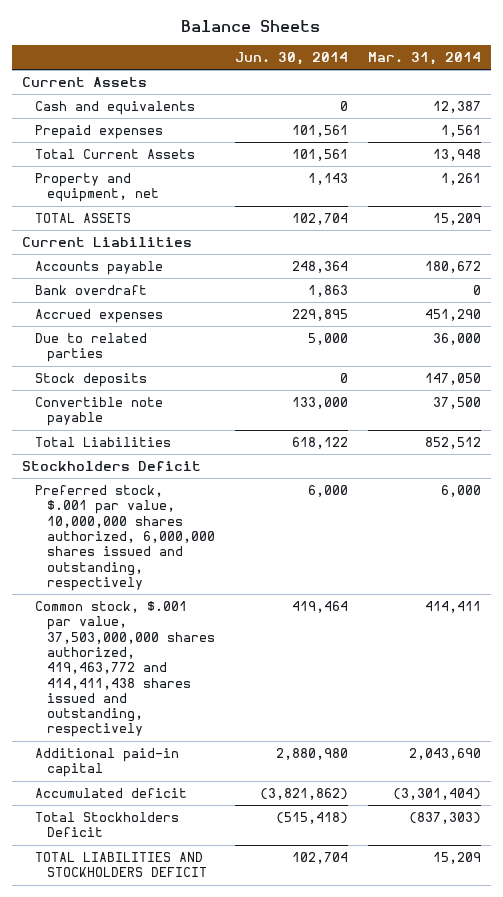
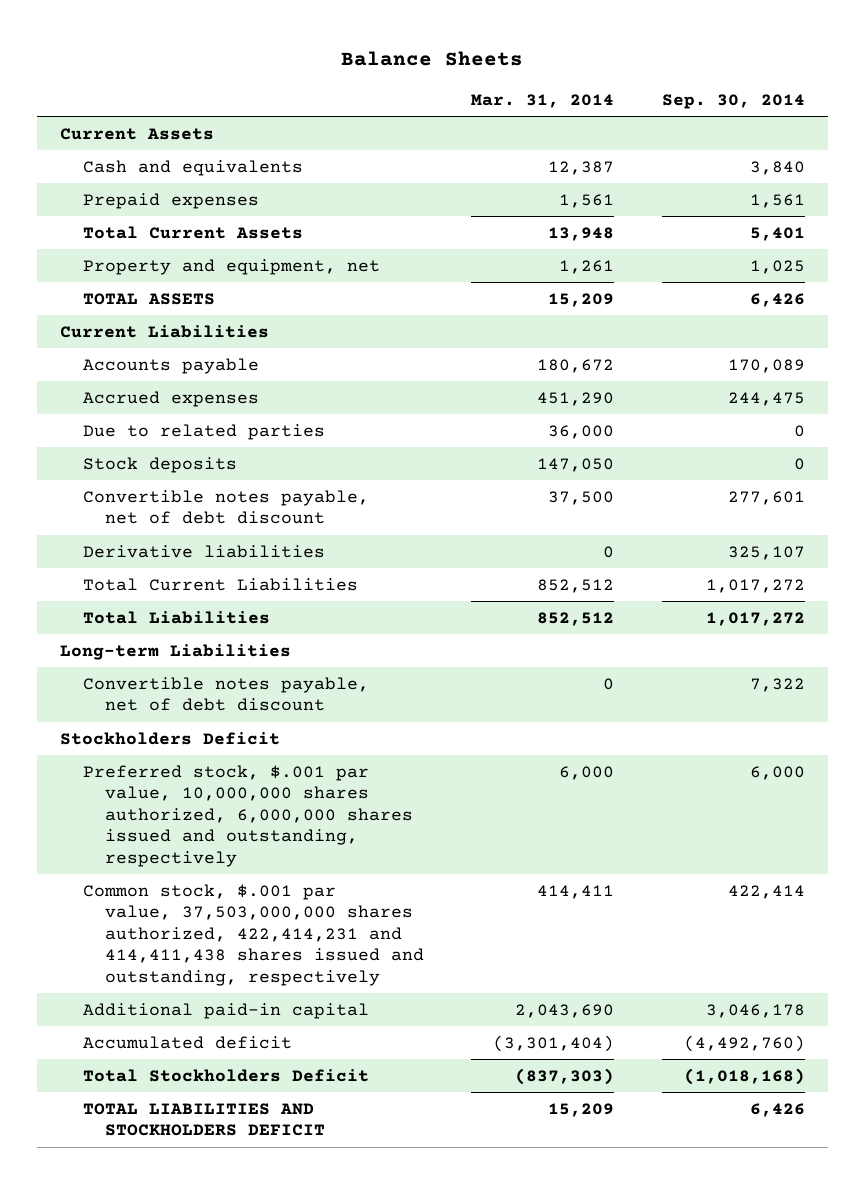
[235,52,349,66] Jun. 30, 2014 -> none
none -> [661,93,805,109] Sep. 30, 2014
[34,285,147,296] Bank overdraft -> none
[34,397,163,427] Convertible note payable -> [82,489,369,525] Convertible notes payable, net of debt discount
none -> [82,544,325,558] Derivative liabilities
none -> [82,577,358,591] Total Current Liabilities
none -> [60,643,292,660] Long-term Liabilities
none -> [82,676,369,712] Convertible notes payable, net of debt discount
[34,601,216,738] Common stock, $.001 par value, 37,503,000,000 shares authorized, 419,463,772 and 414,411,438 shares issued and outstanding, respectively -> [82,883,424,986] Common stock, $.001 par value, 37,503,000,000 shares authorized, 422,414,231 and 414,411,438 shares issued and outstanding, respectively

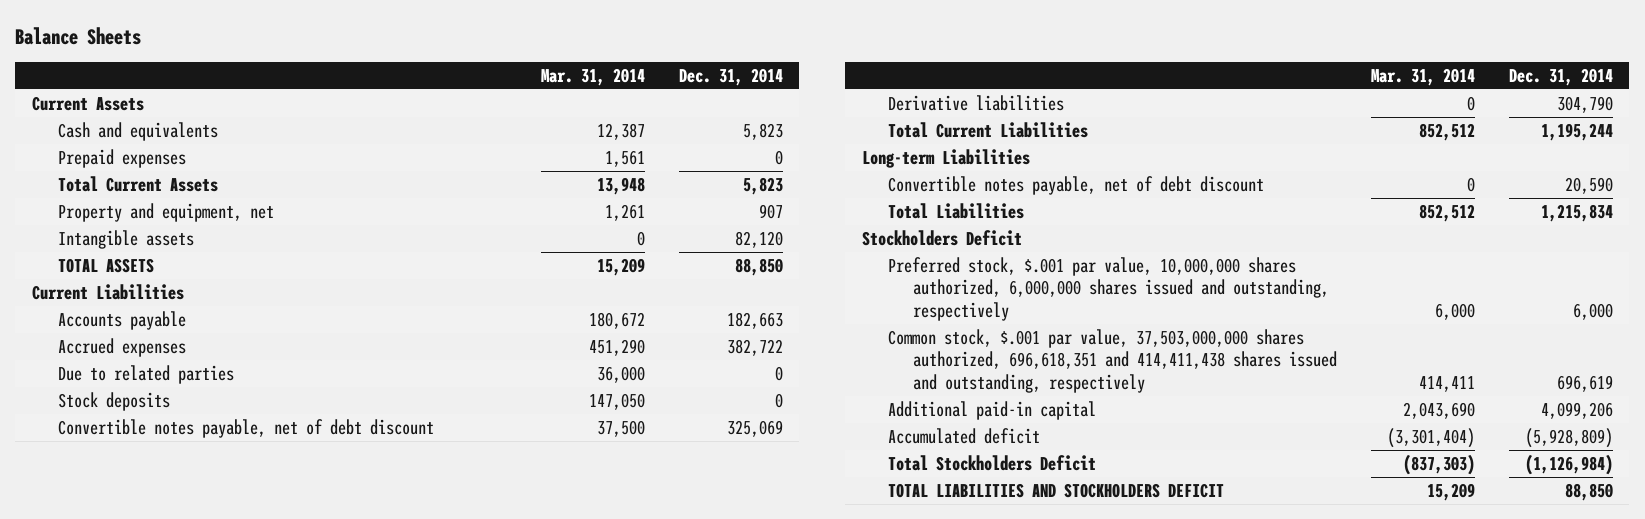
[661,93,805,109] Sep. 30, 2014 -> none
none -> [678,67,783,86] Dec. 31, 2014
none -> [57,229,194,249] Intangible assets
[82,610,270,624] Total Liabilities -> [887,202,1024,219] Total Liabilities
[82,883,424,986] Common stock, $.001 par value, 37,503,000,000 shares authorized, 422,414,231 and 414,411,438 shares issued and outstanding, respectively -> [887,328,1338,393] Common stock, $.001 par value, 37,503,000,000 shares authorized, 696,618,351 and 414,411,438 shares issued and outstanding, respectively

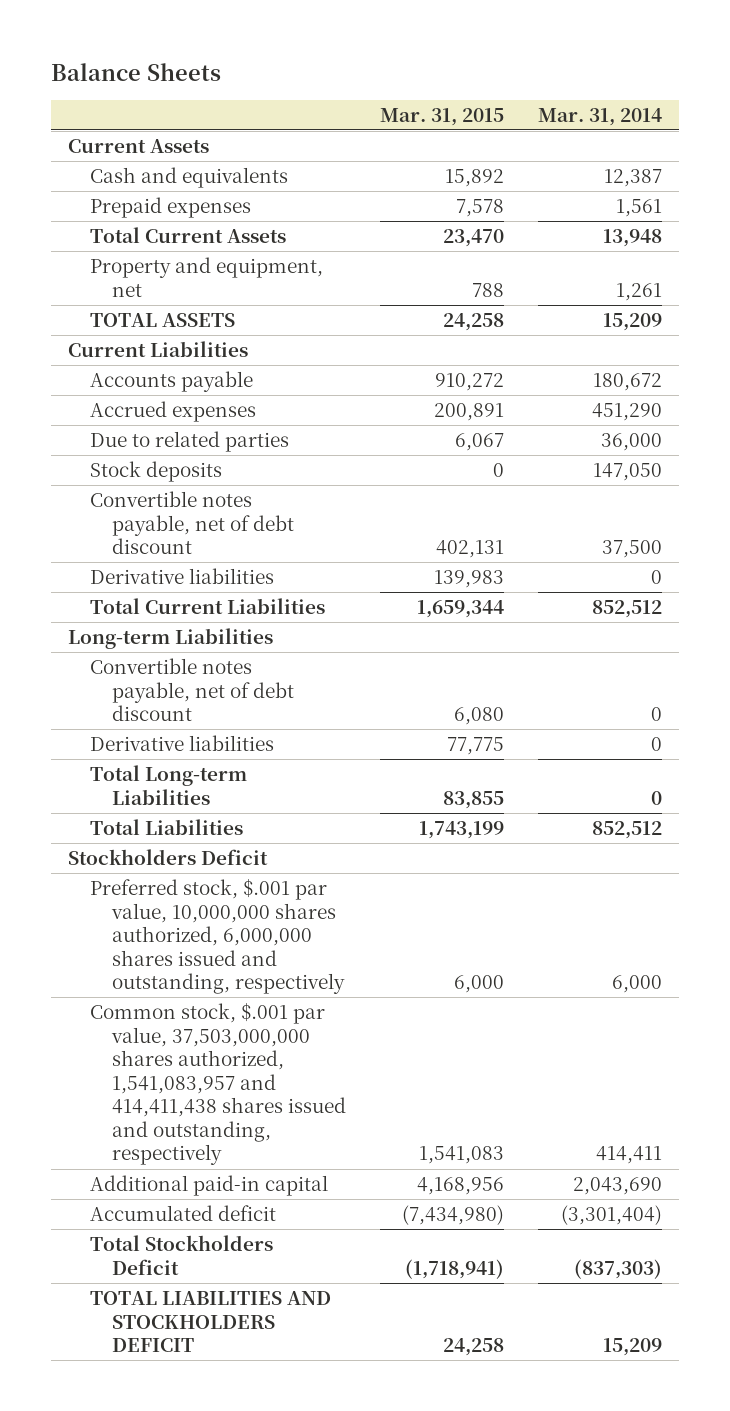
[678,67,783,86] Dec. 31, 2014 -> none
none -> [379,107,504,126] Mar. 31, 2015
[57,229,194,249] Intangible assets -> none
none -> [89,735,274,752] Derivative liabilities
none -> [89,765,247,805] Total Long-term Liabilities
[887,328,1338,393] Common stock, $.001 par value, 37,503,000,000 shares authorized, 696,618,351 and 414,411,438 shares issued and outstanding, respectively -> [89,1003,346,1166] Common stock, $.001 par value, 37,503,000,000 shares authorized, 1,541,083,957 and 414,411,438 shares issued and outstanding, respectively

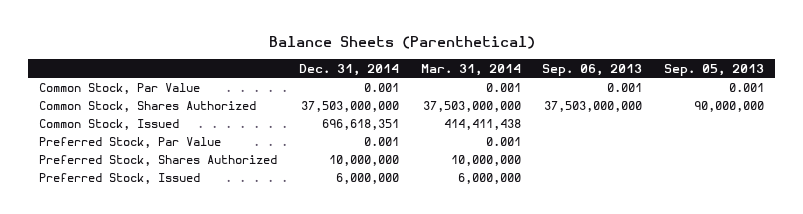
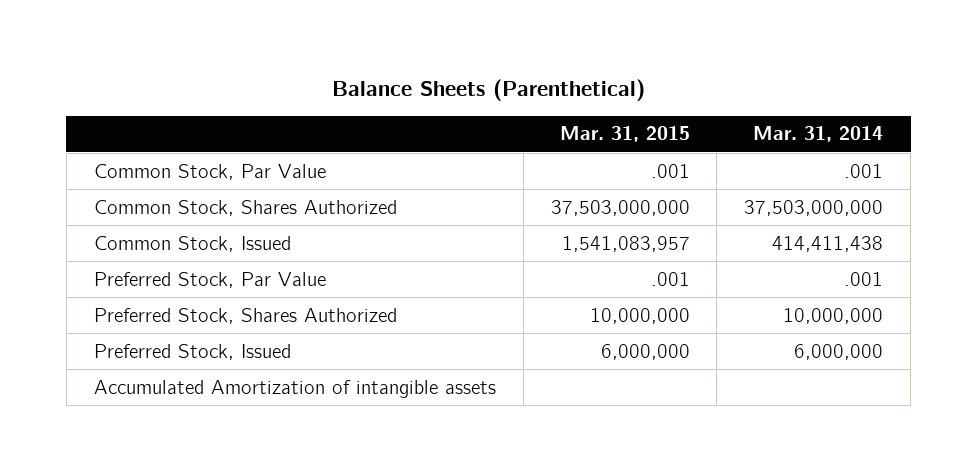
[298,63,399,76] Dec. 31, 2014 -> none
[542,63,643,76] Sep. 06, 2013 -> none
[663,63,764,76] Sep. 05, 2013 -> none
none -> [559,126,690,143] Mar. 31, 2015
[485,82,521,92] 0.001 -> [844,163,884,178] .001
[485,136,521,146] 0.001 -> [844,271,884,286] .001
none -> [93,379,496,398] Accumulated Amortization of intangible assets

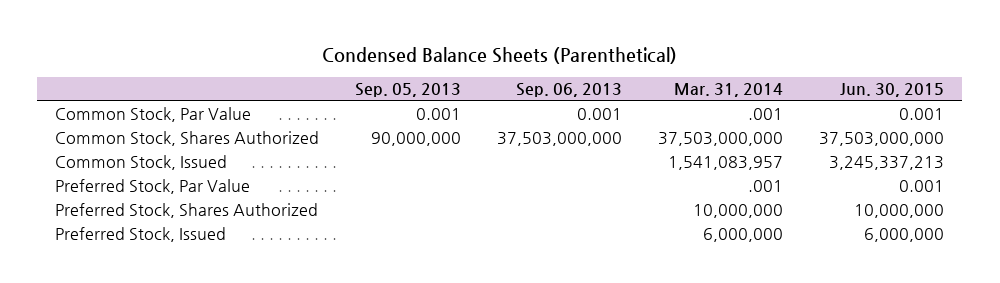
[331,79,645,102] Balance Sheets (Parenthetical) -> [321,47,677,65] Condensed Balance Sheets (Parenthetical)
[559,126,690,143] Mar. 31, 2015 -> none
none -> [355,83,462,98] Sep. 05, 2013
none -> [516,83,623,98] Sep. 06, 2013
none -> [840,83,945,98] Jun. 30, 2015
[772,235,884,252] 414,411,438 -> [668,156,784,171] 1,541,083,957
[93,379,496,398] Accumulated Amortization of intangible assets -> none

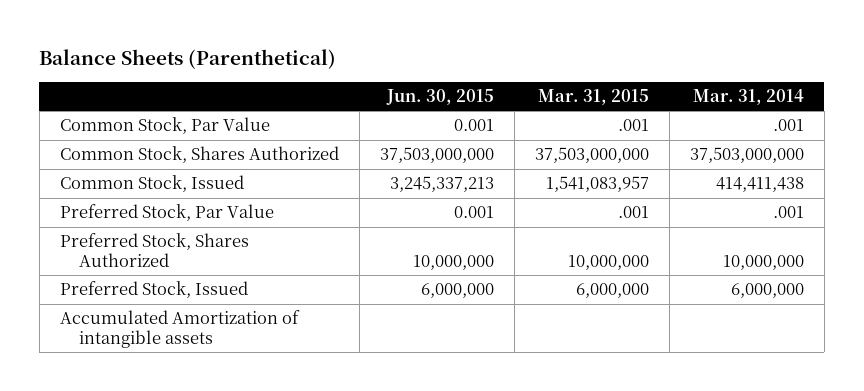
[321,47,677,65] Condensed Balance Sheets (Parenthetical) -> [39,49,337,70] Balance Sheets (Parenthetical)
[355,83,462,98] Sep. 05, 2013 -> none
[516,83,623,98] Sep. 06, 2013 -> none
none -> [537,89,649,106] Mar. 31, 2015
[668,156,784,171] 1,541,083,957 -> [715,177,804,193] 414,411,438
none -> [59,310,300,348] Accumulated Amortization of intangible assets

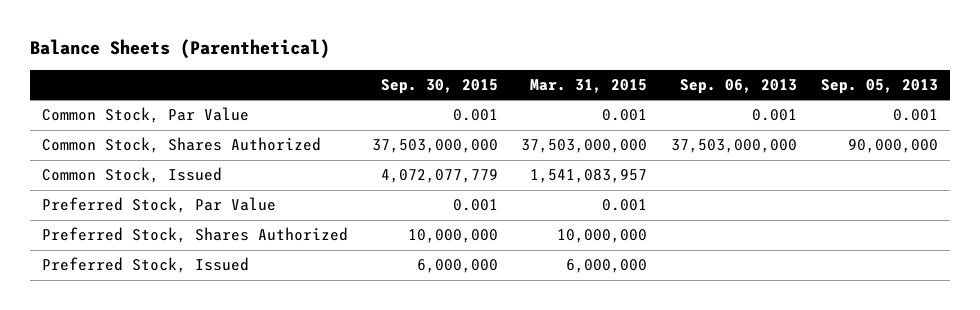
[385,89,494,106] Jun. 30, 2015 -> none
[692,89,804,106] Mar. 31, 2014 -> none
none -> [380,78,498,94] Sep. 30, 2015
none -> [680,78,798,94] Sep. 06, 2013
none -> [821,78,939,94] Sep. 05, 2013
[617,119,649,132] .001 -> [602,109,648,122] 0.001
[617,206,649,219] .001 -> [602,199,648,212] 0.001
[59,310,300,348] Accumulated Amortization of intangible assets -> none

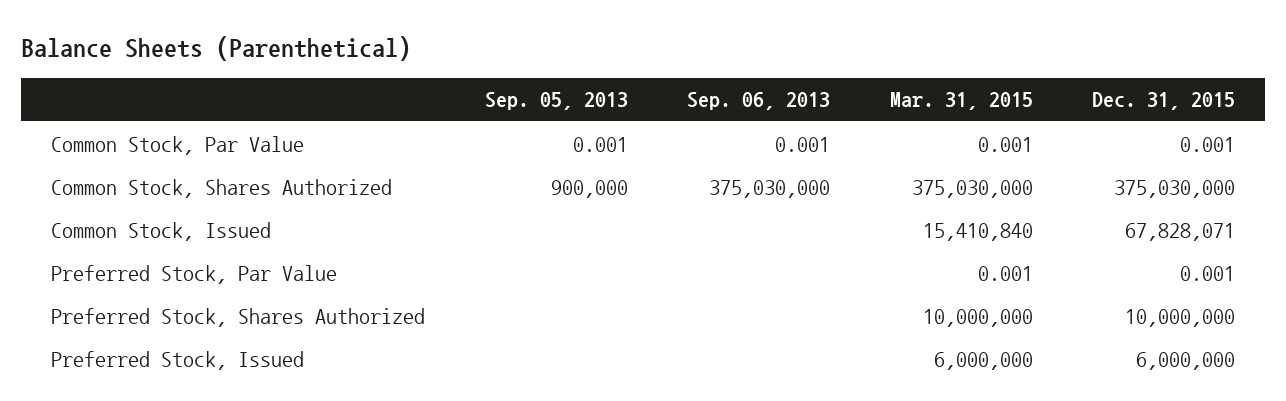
[380,78,498,94] Sep. 30, 2015 -> none
none -> [1092,92,1236,111] Dec. 31, 2015
[521,139,648,154] 37,503,000,000 -> [911,179,1033,198] 375,030,000
[671,139,798,154] 37,503,000,000 -> [709,179,831,198] 375,030,000
[848,139,939,154] 90,000,000 -> [550,179,628,198] 900,000
[530,169,648,184] 1,541,083,957 -> [922,222,1033,241] 15,410,840

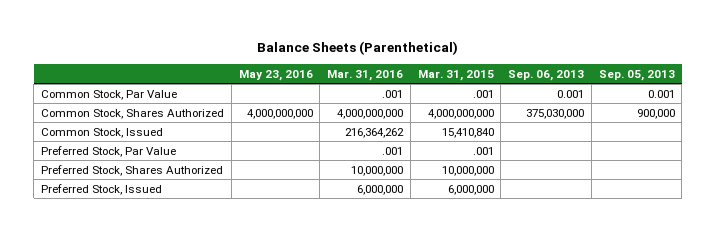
[1092,92,1236,111] Dec. 31, 2015 -> none
none -> [238,69,313,81] May 23, 2016
none -> [327,69,404,81] Mar. 31, 2016
[977,136,1033,152] 0.001 -> [472,89,494,98] .001
[911,179,1033,198] 375,030,000 -> [427,108,494,119] 4,000,000,000
[977,265,1033,281] 0.001 -> [472,146,494,155] .001

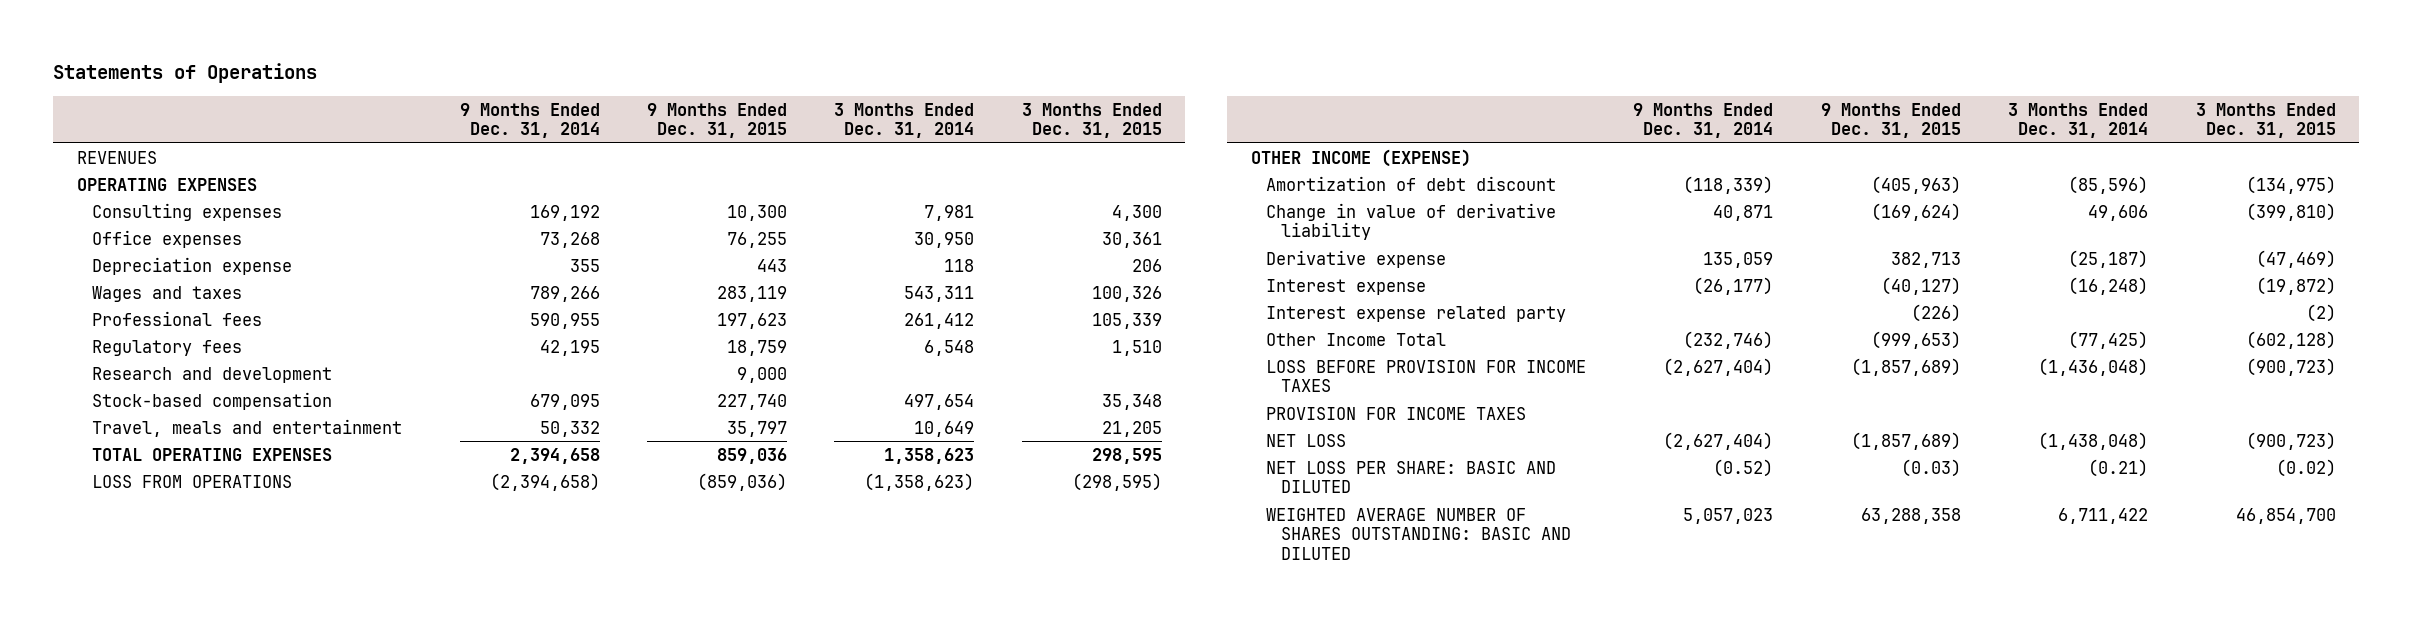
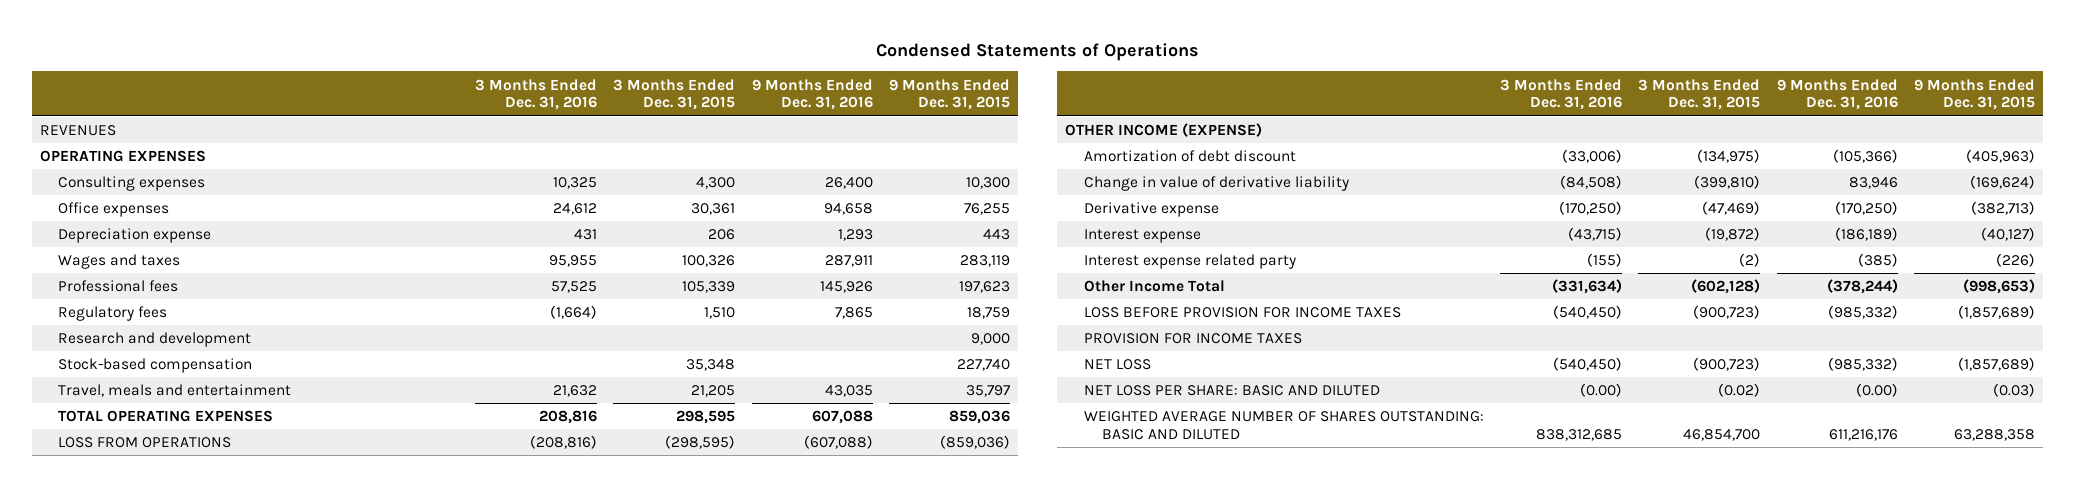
[53,63,318,84] Statements of Operations -> [875,42,1199,61] Condensed Statements of Operations
[459,102,600,139] 9 Months Ended Dec. 31, 2014 -> none
[834,102,975,139] 3 Months Ended Dec. 31, 2014 -> none
none -> [474,78,597,111] 3 Months Ended Dec. 31, 2016
none -> [751,78,873,111] 9 Months Ended Dec. 31, 2016
[1890,251,1961,268] 382,713 -> [1971,201,2036,216] (382,713)
[1870,330,1961,349] (999,653) -> [1963,279,2036,295] (998,653)

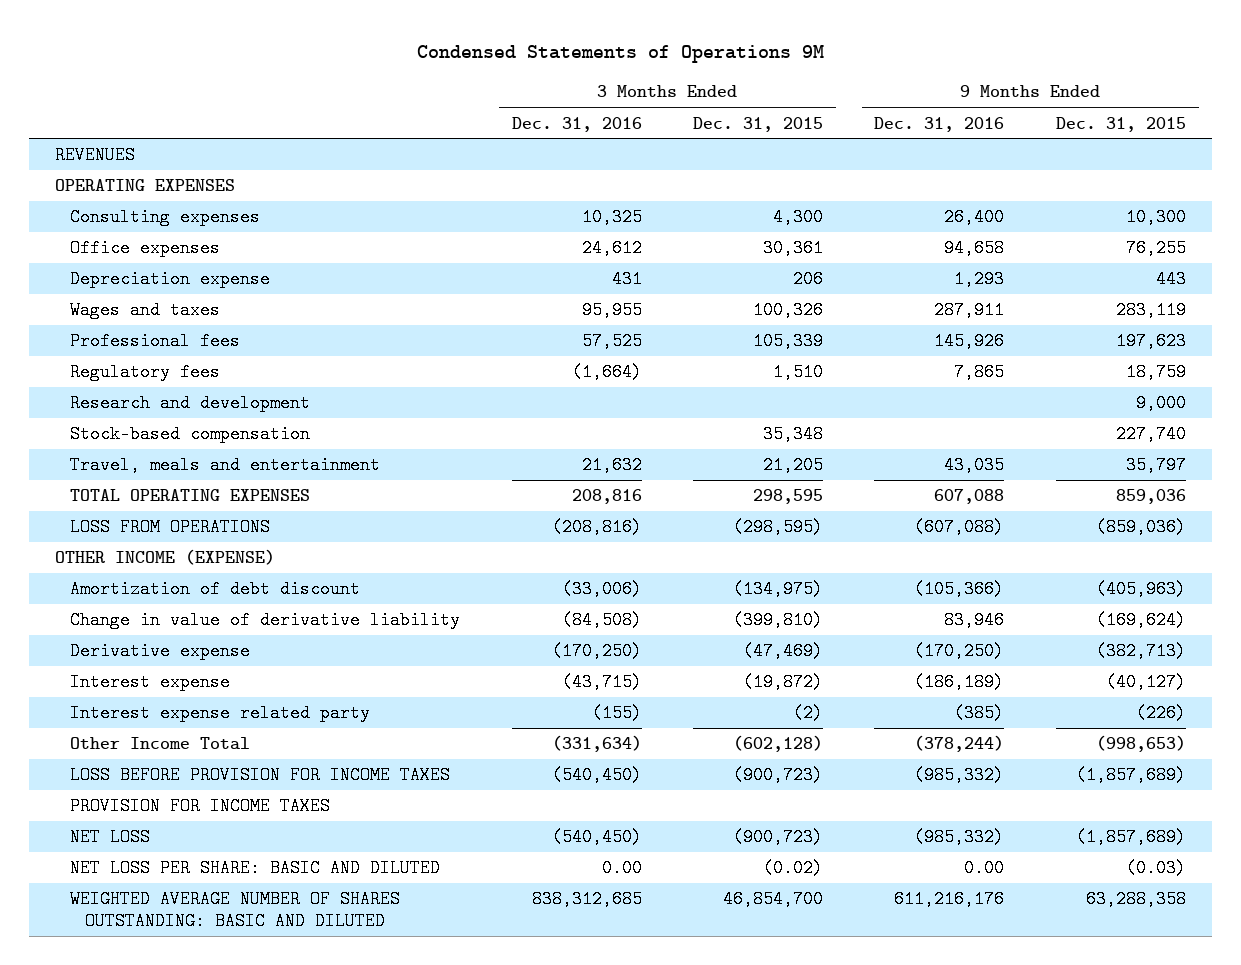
[875,42,1199,61] Condensed Statements of Operations -> [416,44,824,63] Condensed Statements of Operations 9M
[1579,383,1622,398] (0.00) -> [601,859,642,878] 0.00
[1855,383,1898,398] (0.00) -> [964,859,1005,878] 0.00

